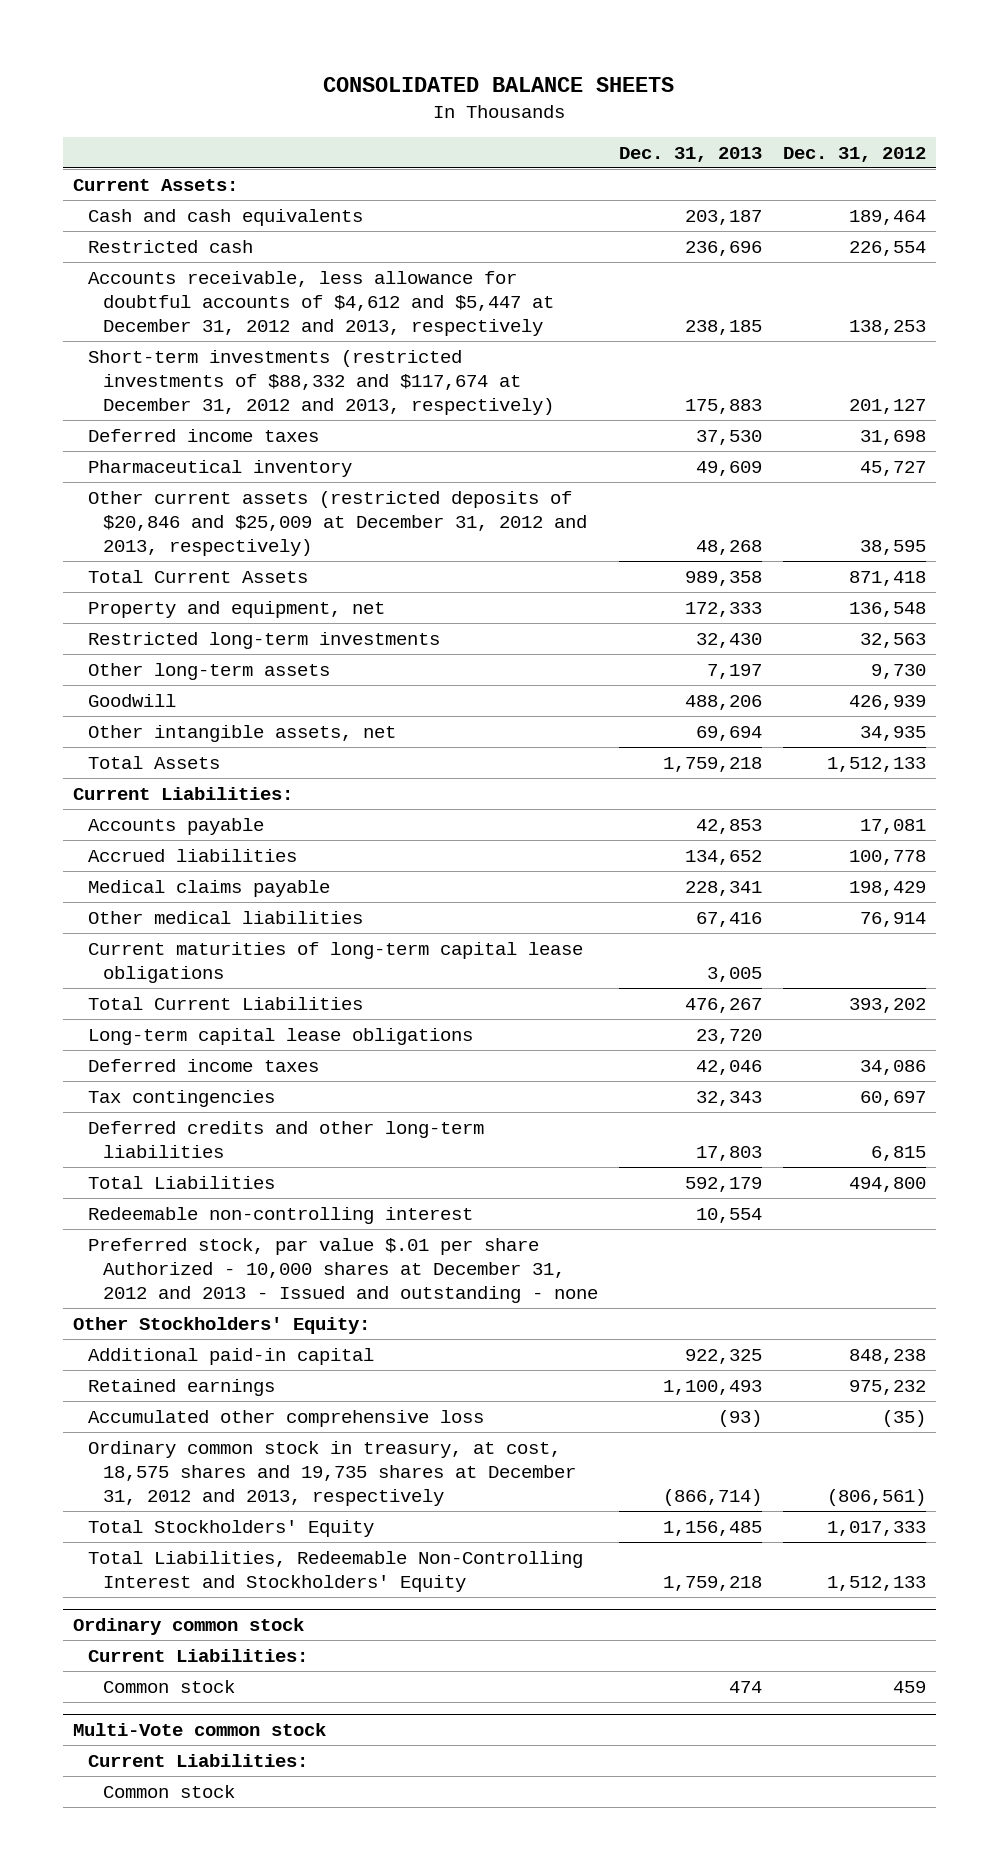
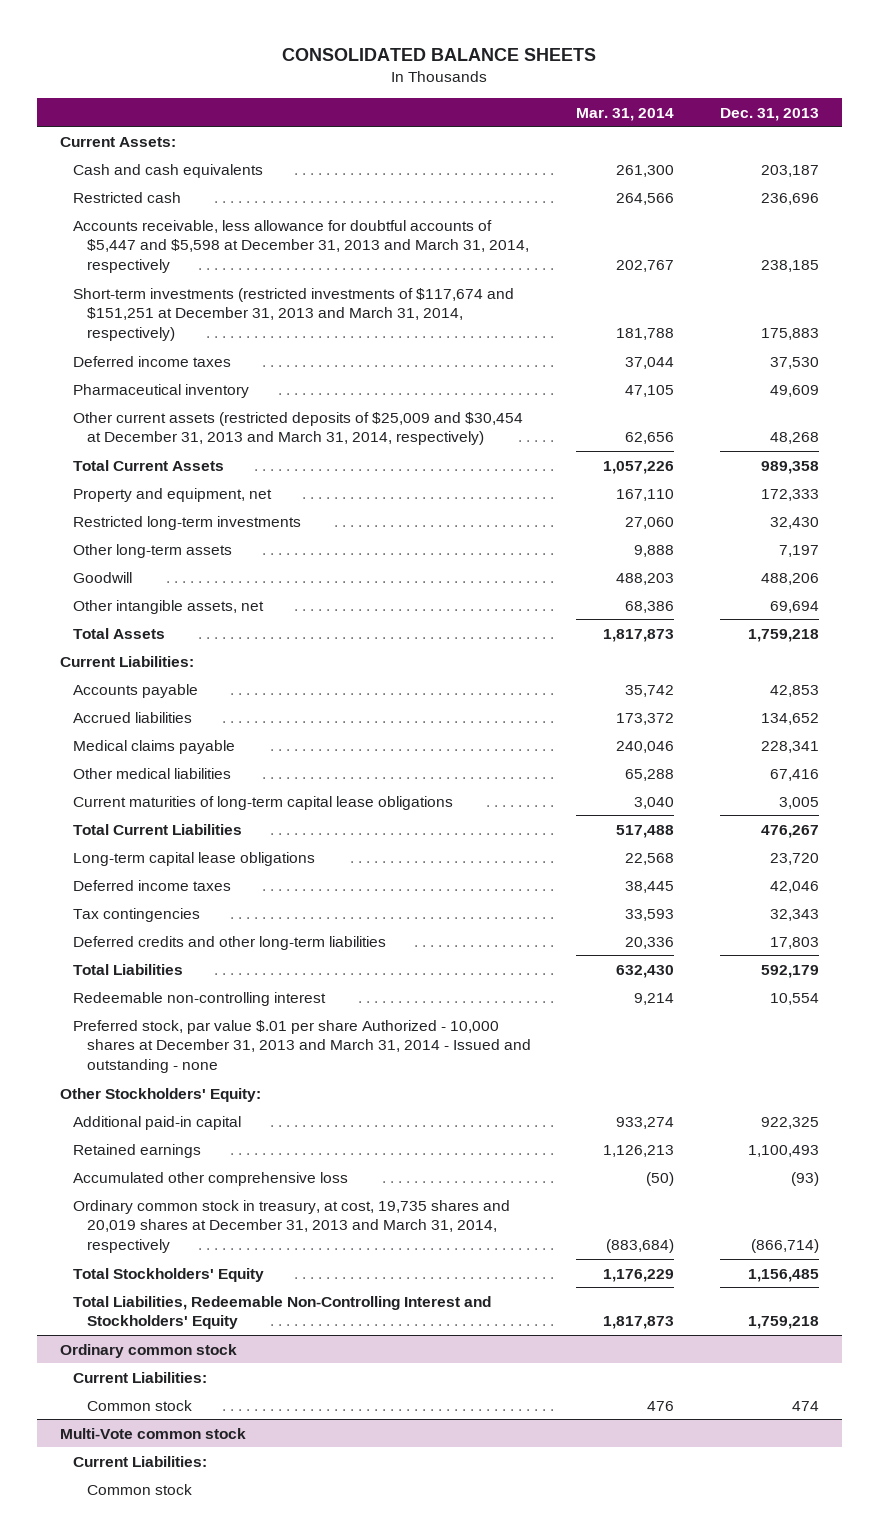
[782,146,926,162] Dec. 31, 2012 -> none
none -> [576,107,675,121] Mar. 31, 2014
[87,270,554,337] Accounts receivable, less allowance for doubtful accounts of $4,612 and $5,447 at December 31, 2012 and 2013, respectively -> [73,219,529,274] Accounts receivable, less allowance for doubtful accounts of $5,447 and $5,598 at December 31, 2013 and March 31, 2014, respectively
[87,349,554,416] Short-term investments (restricted investments of $88,332 and $117,674 at December 31, 2012 and 2013, respectively) -> [73,287,515,342] Short-term investments (restricted investments of $117,674 and $151,251 at December 31, 2013 and March 31, 2014, respectively)
[87,490,587,557] Other current assets (restricted deposits of $20,846 and $25,009 at December 31, 2012 and 2013, respectively) -> [73,411,524,446] Other current assets (restricted deposits of $25,009 and $30,454 at December 31, 2013 and March 31, 2014, respectively)
[87,1237,598,1304] Preferred stock, par value $.01 per share Authorized - 10,000 shares at December 31, 2012 and 2013 - Issued and outstanding - none -> [73,1019,531,1074] Preferred stock, par value $.01 per share Authorized - 10,000 shares at December 31, 2013 and March 31, 2014 - Issued and outstanding - none
[87,1440,576,1507] Ordinary common stock in treasury, at cost, 18,575 shares and 19,735 shares at December 31, 2012 and 2013, respectively -> [73,1199,511,1254] Ordinary common stock in treasury, at cost, 19,735 shares and 20,019 shares at December 31, 2013 and March 31, 2014, respectively

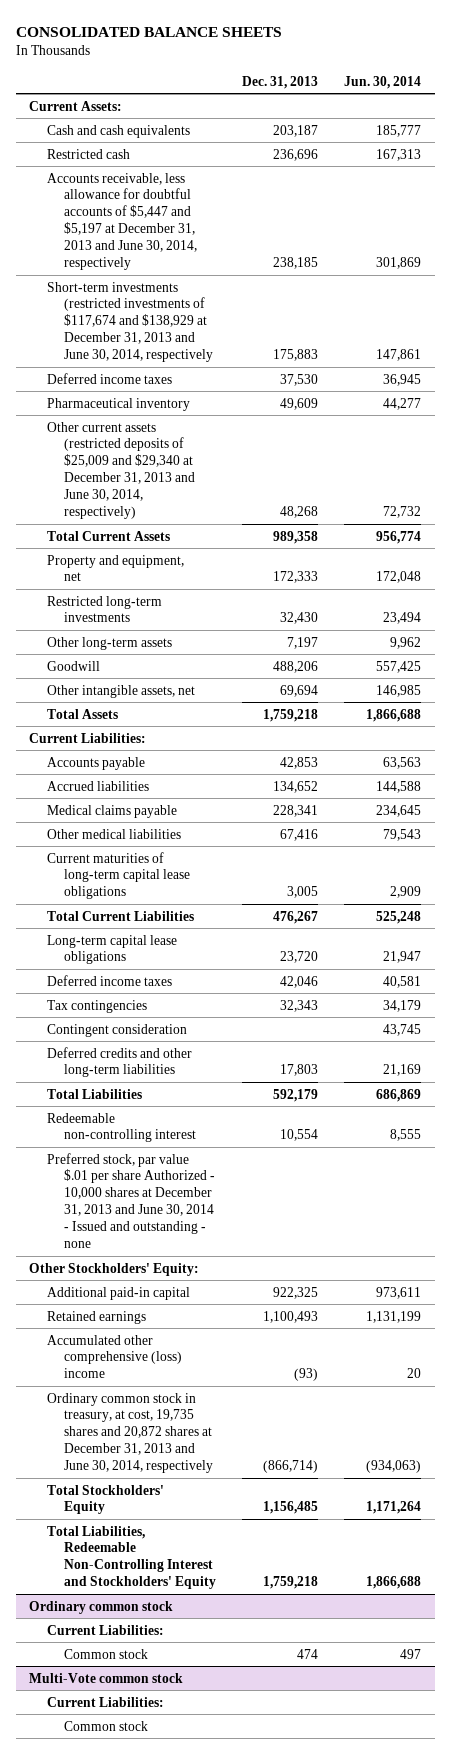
[576,107,675,121] Mar. 31, 2014 -> none
none -> [344,75,422,89] Jun. 30, 2014
[73,219,529,274] Accounts receivable, less allowance for doubtful accounts of $5,447 and $5,598 at December 31, 2013 and March 31, 2014, respectively -> [46,172,198,271] Accounts receivable, less allowance for doubtful accounts of $5,447 and $5,197 at December 31, 2013 and June 30, 2014, respectively
[73,287,515,342] Short-term investments (restricted investments of $117,674 and $151,251 at December 31, 2013 and March 31, 2014, respectively) -> [46,281,214,363] Short-term investments (restricted investments of $117,674 and $138,929 at December 31, 2013 and June 30, 2014, respectively
[73,411,524,446] Other current assets (restricted deposits of $25,009 and $30,454 at December 31, 2013 and March 31, 2014, respectively) -> [46,421,196,520] Other current assets (restricted deposits of $25,009 and $29,340 at December 31, 2013 and June 30, 2014, respectively)
none -> [46,1023,187,1037] Contingent consideration
[73,1019,531,1074] Preferred stock, par value $.01 per share Authorized - 10,000 shares at December 31, 2013 and March 31, 2014 - Issued and outstanding - none -> [46,1152,216,1249] Preferred stock, par value $.01 per share Authorized - 10,000 shares at December 31, 2013 and June 30, 2014 - Issued and outstanding - none
[73,1171,349,1186] Accumulated other comprehensive loss -> [46,1334,183,1379] Accumulated other comprehensive (loss) income
[73,1199,511,1254] Ordinary common stock in treasury, at cost, 19,735 shares and 20,019 shares at December 31, 2013 and March 31, 2014, respectively -> [46,1392,214,1474] Ordinary common stock in treasury, at cost, 19,735 shares and 20,872 shares at December 31, 2013 and June 30, 2014, respectively

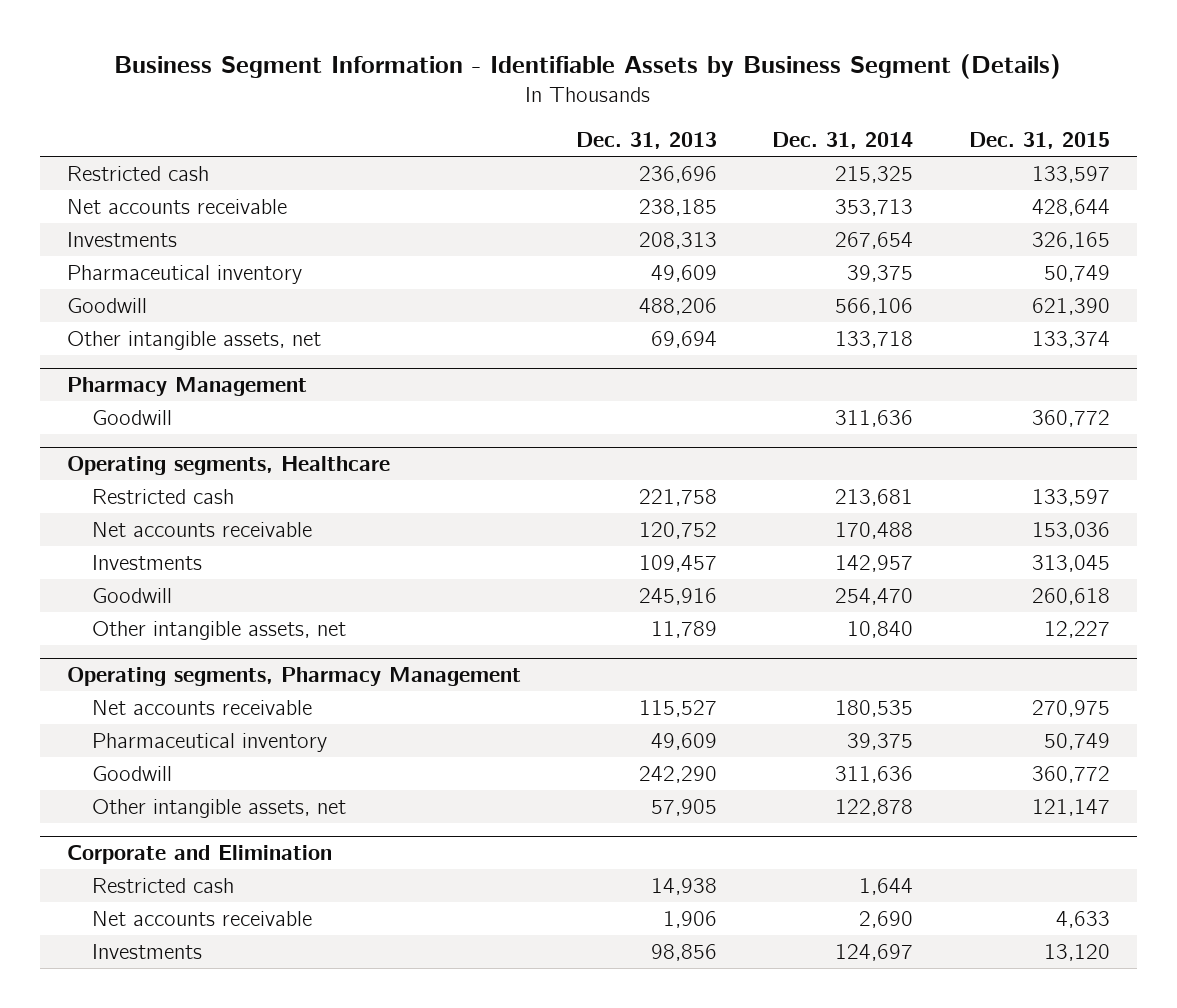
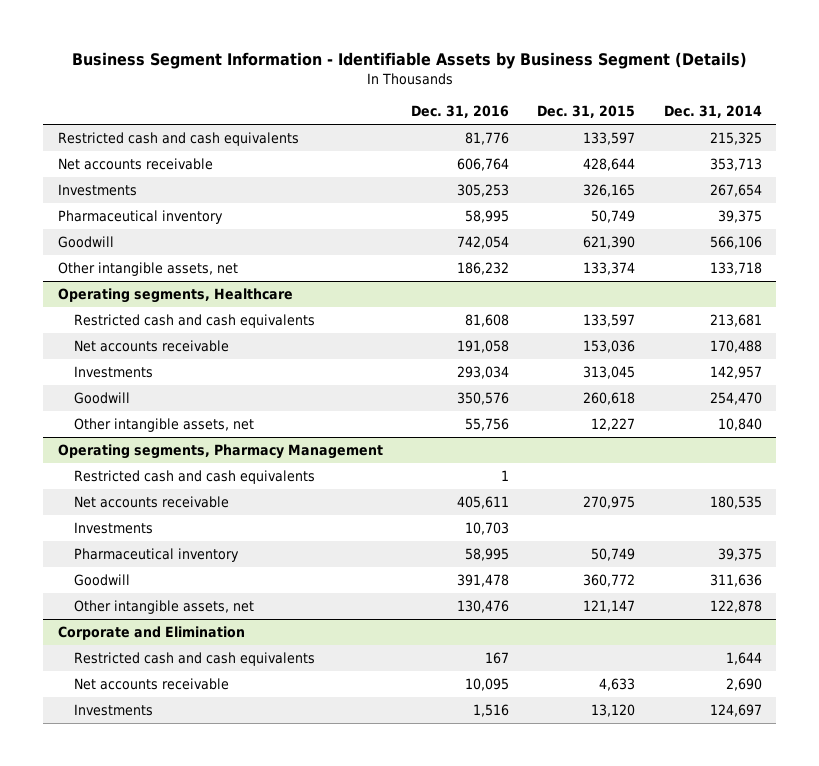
[576,132,718,150] Dec. 31, 2013 -> none
none -> [410,105,509,119] Dec. 31, 2016
[67,165,210,181] Restricted cash -> [57,132,299,147] Restricted cash and cash equivalents
[67,376,308,396] Pharmacy Management -> none
[92,409,173,425] Goodwill -> none
[92,488,235,504] Restricted cash -> [74,314,316,329] Restricted cash and cash equivalents
none -> [74,470,316,485] Restricted cash and cash equivalents
none -> [74,522,154,535] Investments
[92,877,235,893] Restricted cash -> [74,652,316,667] Restricted cash and cash equivalents

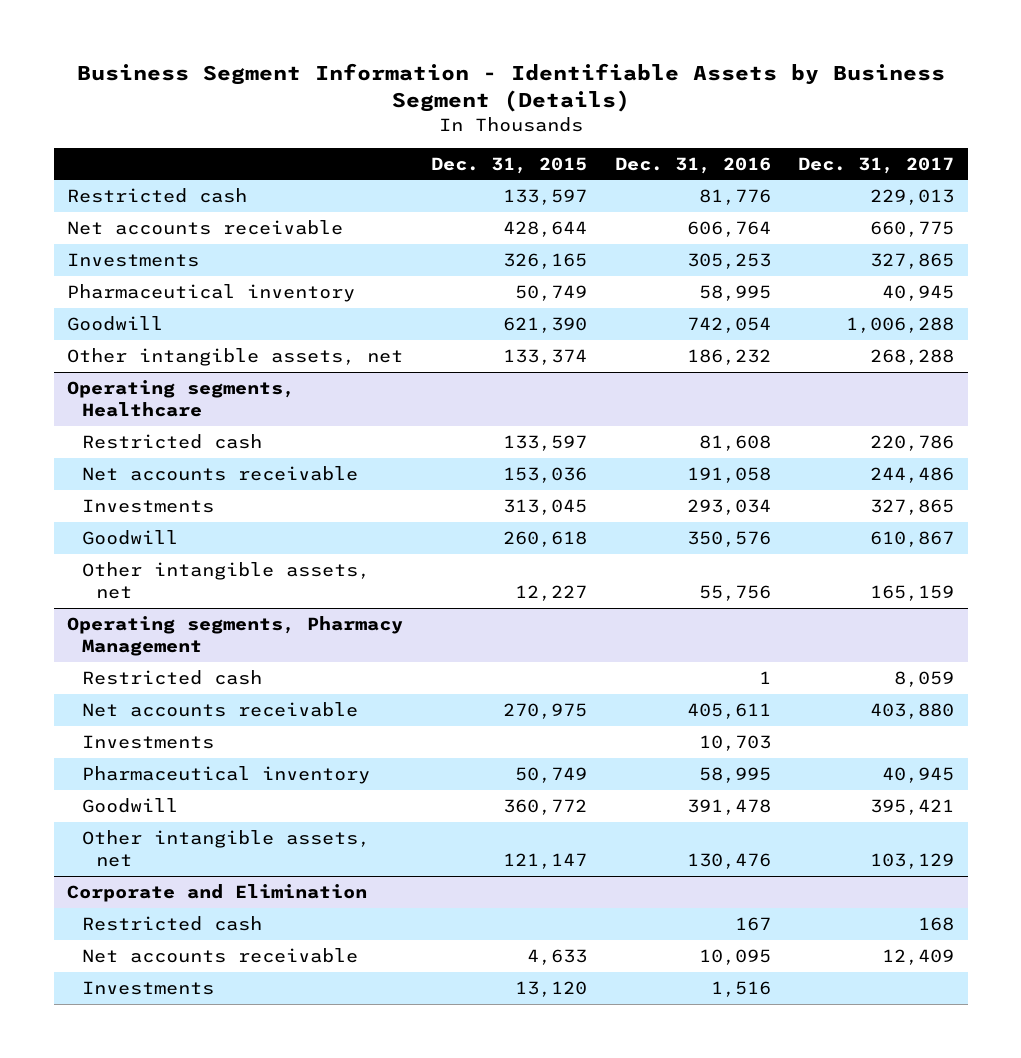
[663,105,762,119] Dec. 31, 2014 -> none
none -> [798,156,955,174] Dec. 31, 2017
[57,132,299,147] Restricted cash and cash equivalents -> [67,187,248,203] Restricted cash
[74,314,316,329] Restricted cash and cash equivalents -> [81,433,262,449] Restricted cash
[74,470,316,485] Restricted cash and cash equivalents -> [81,669,262,685] Restricted cash
[74,652,316,667] Restricted cash and cash equivalents -> [81,915,262,931] Restricted cash

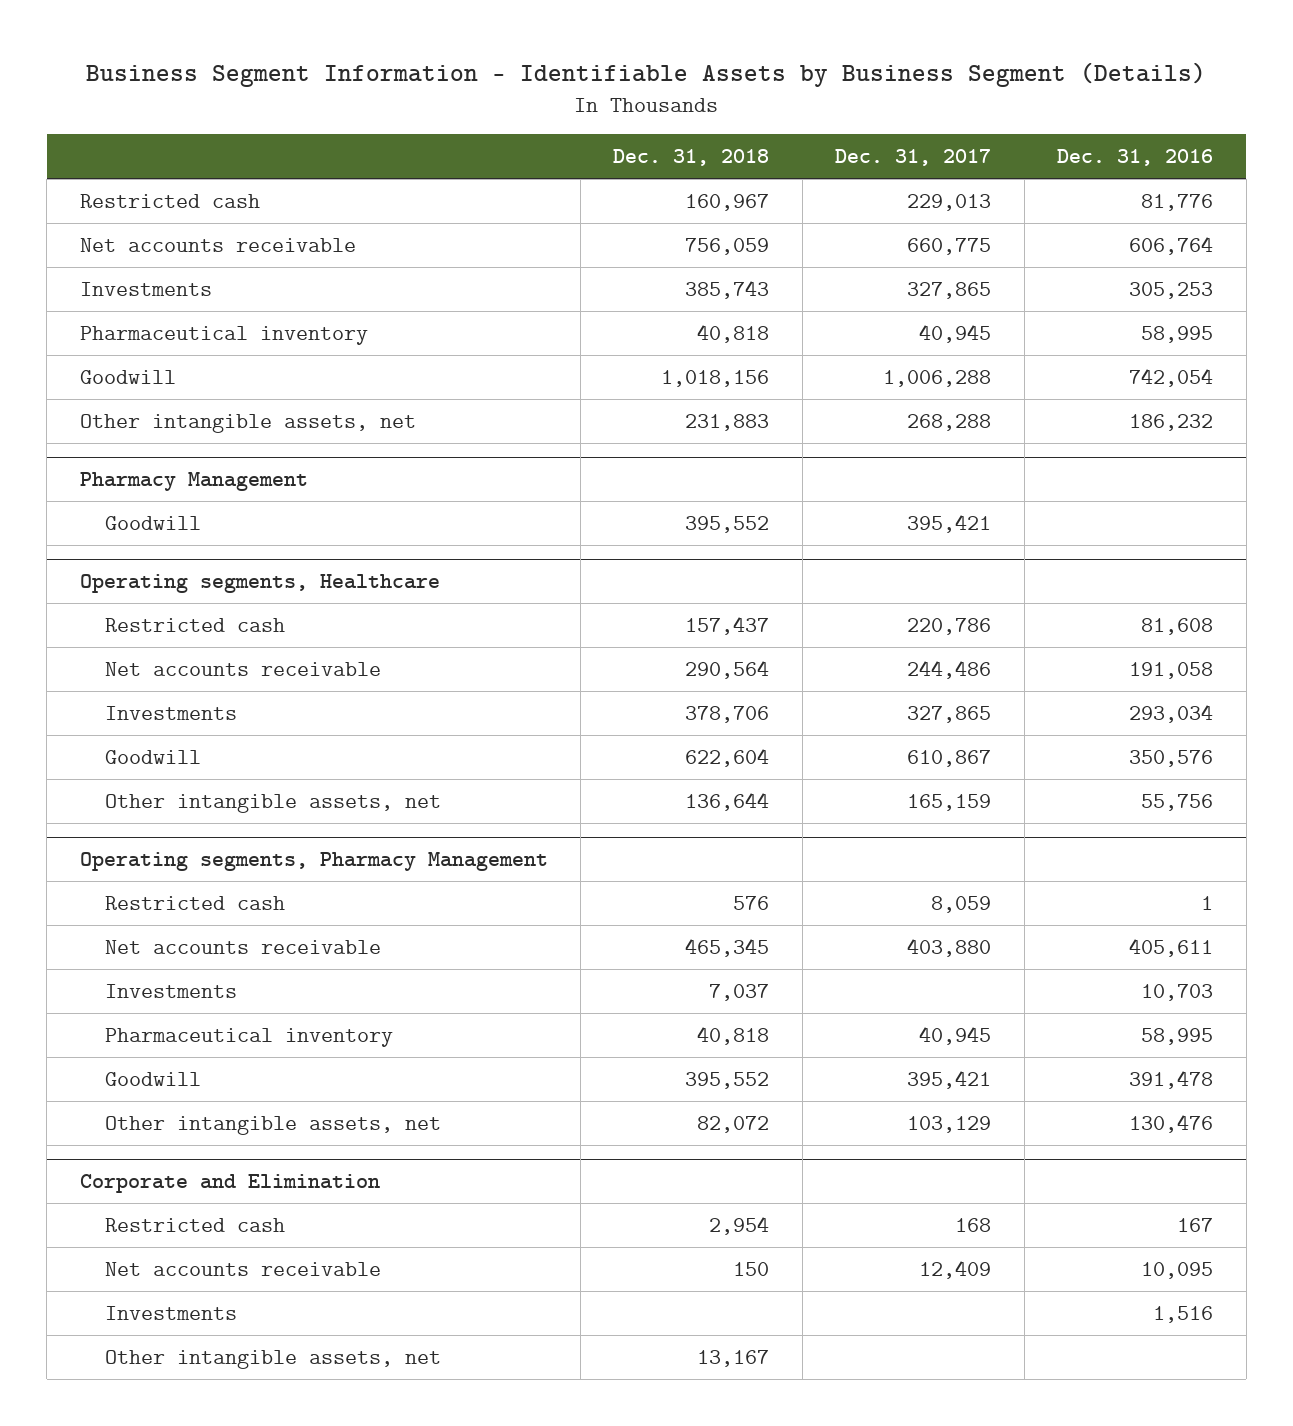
[430,156,587,174] Dec. 31, 2015 -> none
none -> [613,148,770,166] Dec. 31, 2018
none -> [79,471,308,491] Pharmacy Management
none -> [104,515,201,530] Goodwill
none -> [104,1349,441,1369] Other intangible assets, net

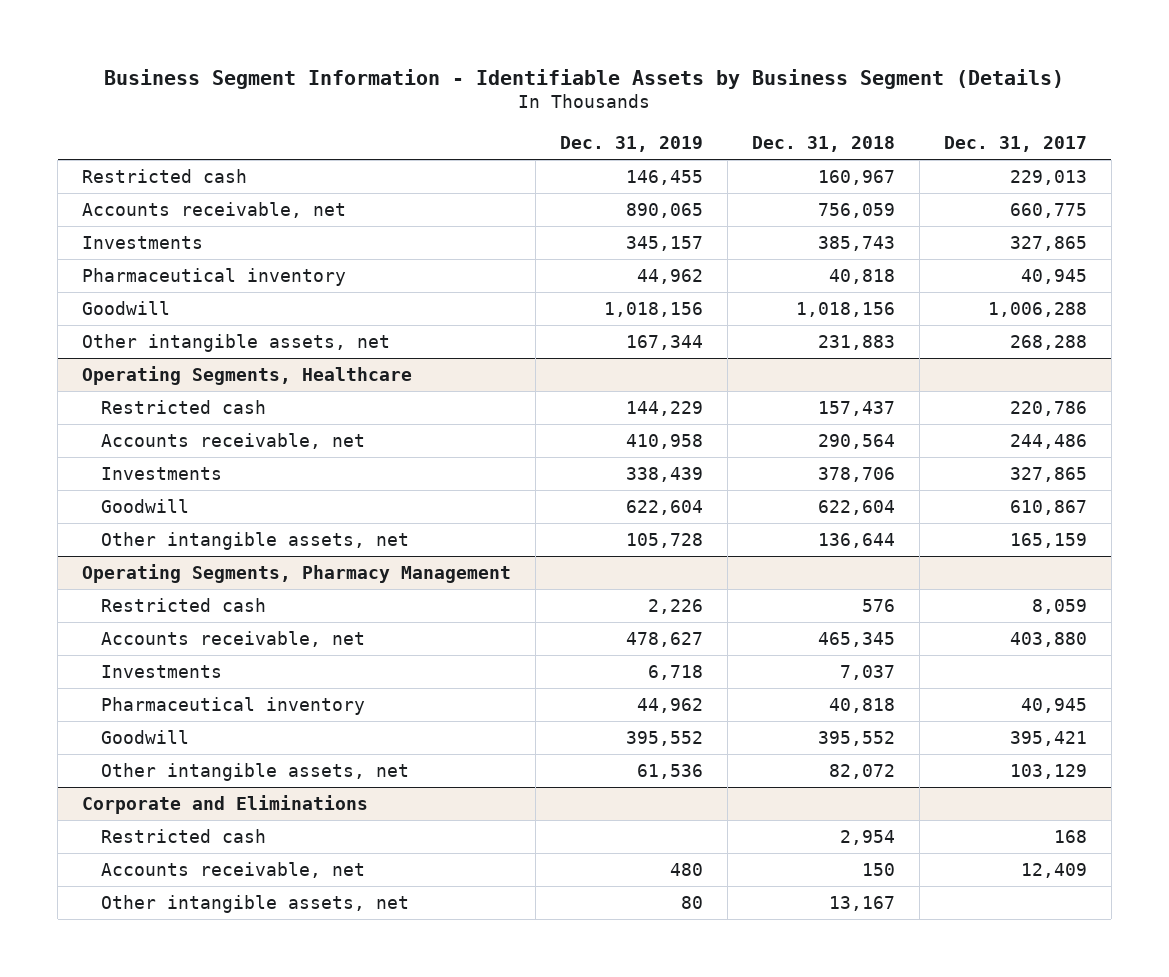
[1057,148,1214,166] Dec. 31, 2016 -> none
none -> [560,135,704,152] Dec. 31, 2019
[79,237,356,252] Net accounts receivable -> [82,202,347,219] Accounts receivable, net
[79,471,308,491] Pharmacy Management -> none
[104,515,201,530] Goodwill -> none
[79,573,440,593] Operating segments, Healthcare -> [82,366,413,386] Operating Segments, Healthcare
[104,661,381,676] Net accounts receivable -> [100,433,365,450] Accounts receivable, net
[79,851,548,871] Operating segments, Pharmacy Management -> [82,564,512,584] Operating Segments, Pharmacy Management
[104,939,381,954] Net accounts receivable -> [100,631,365,648] Accounts receivable, net
[79,1173,380,1193] Corporate and Elimination -> [82,795,369,815] Corporate and Eliminations
[104,1305,237,1320] Investments -> none
[104,1261,381,1276] Net accounts receivable -> [100,862,365,879] Accounts receivable, net

